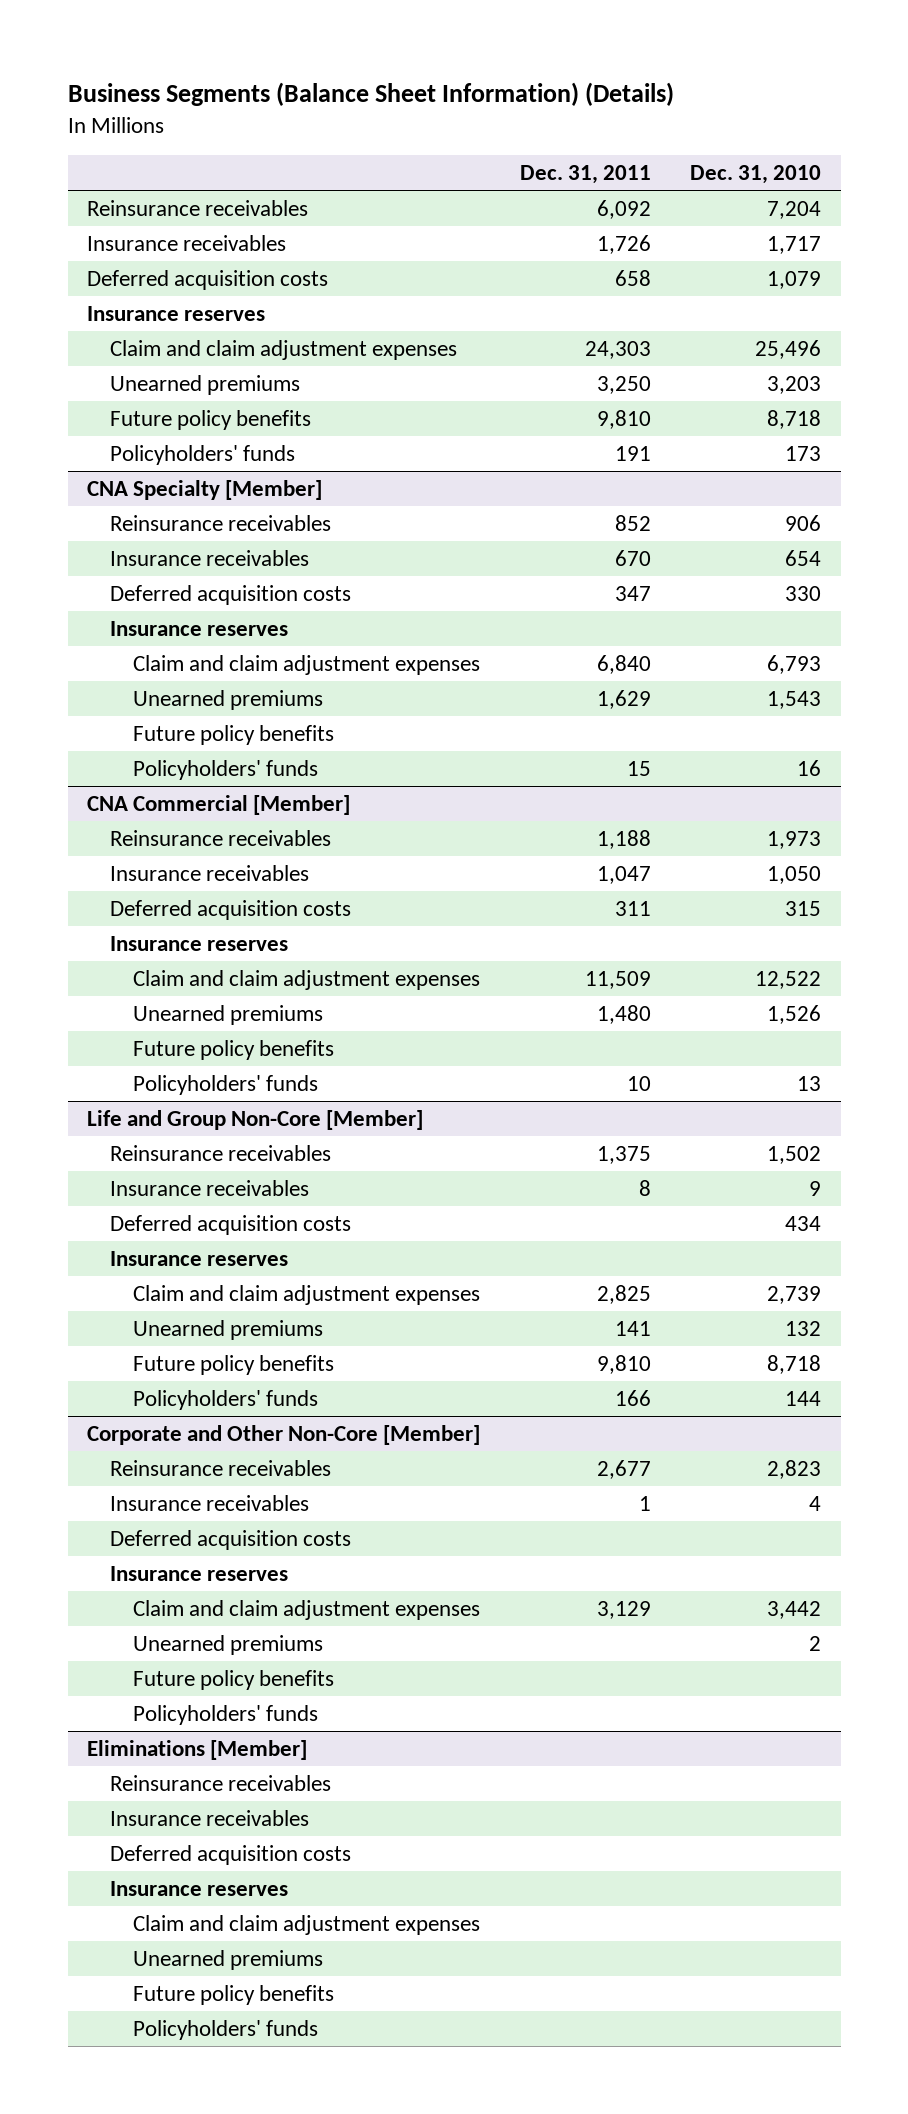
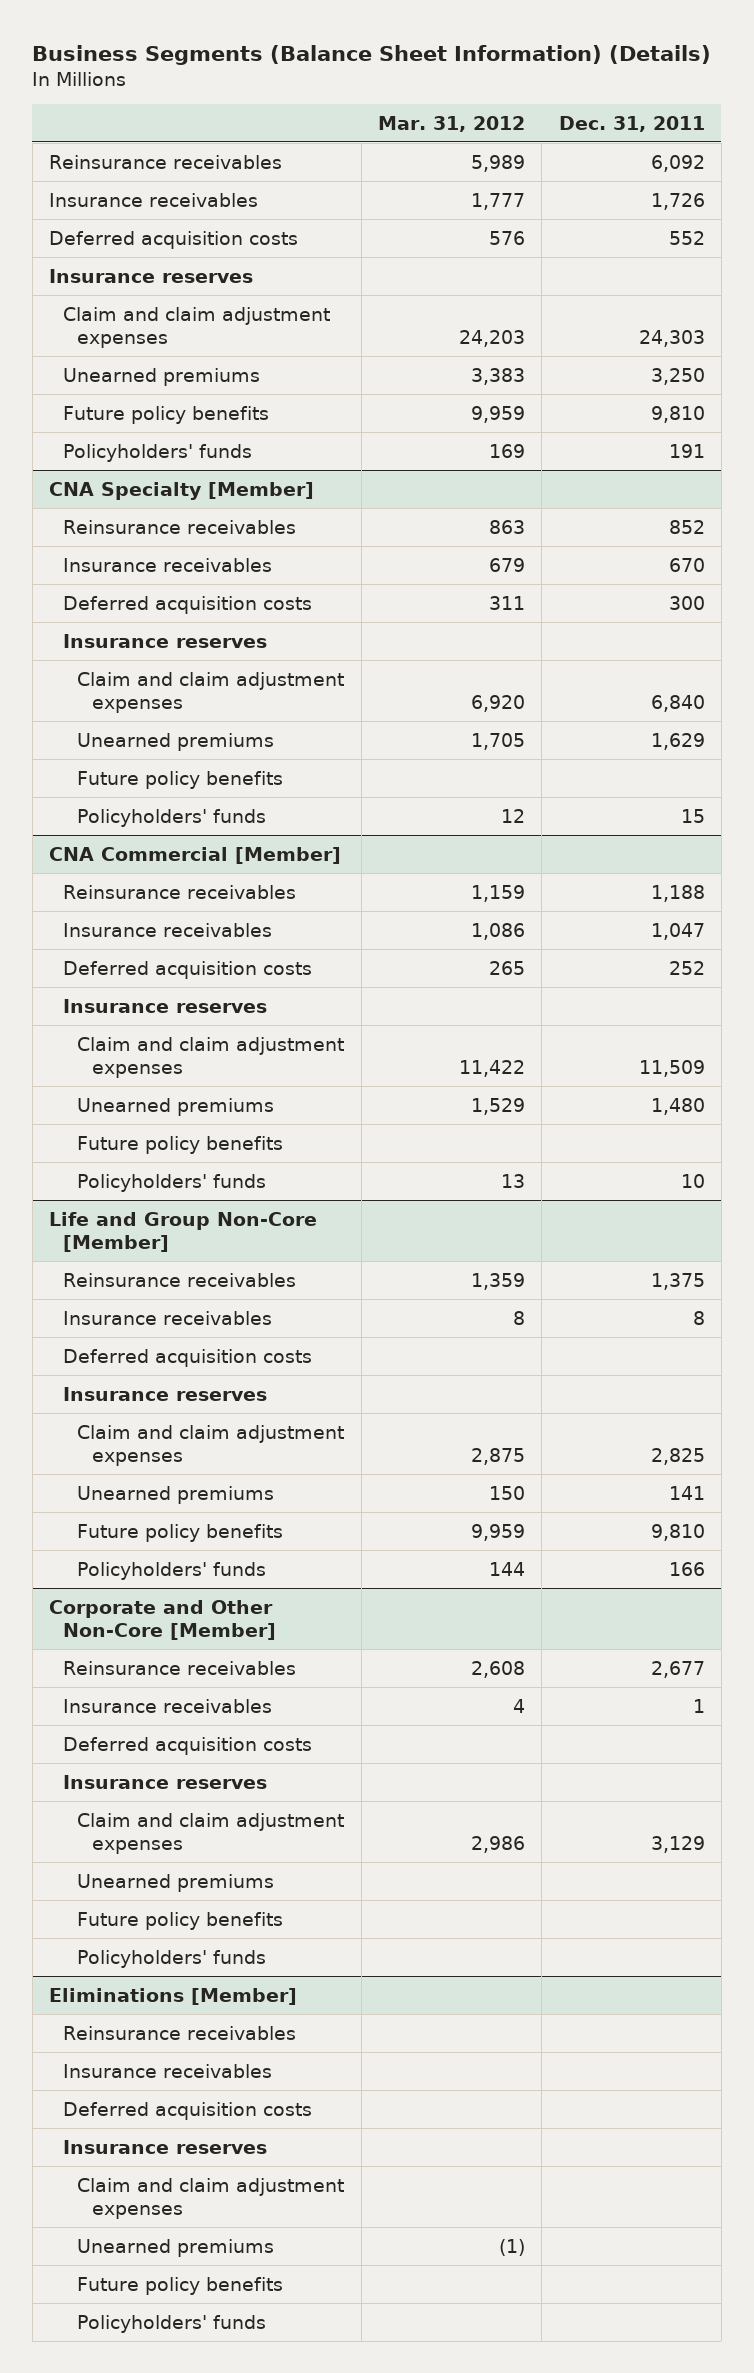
[690,165,822,185] Dec. 31, 2010 -> none
none -> [377,115,525,132] Mar. 31, 2012
[614,269,651,286] 658 -> [668,230,705,245] 552
[614,585,651,601] 347 -> [668,595,705,610] 300
[614,900,651,916] 311 -> [668,960,705,975] 252

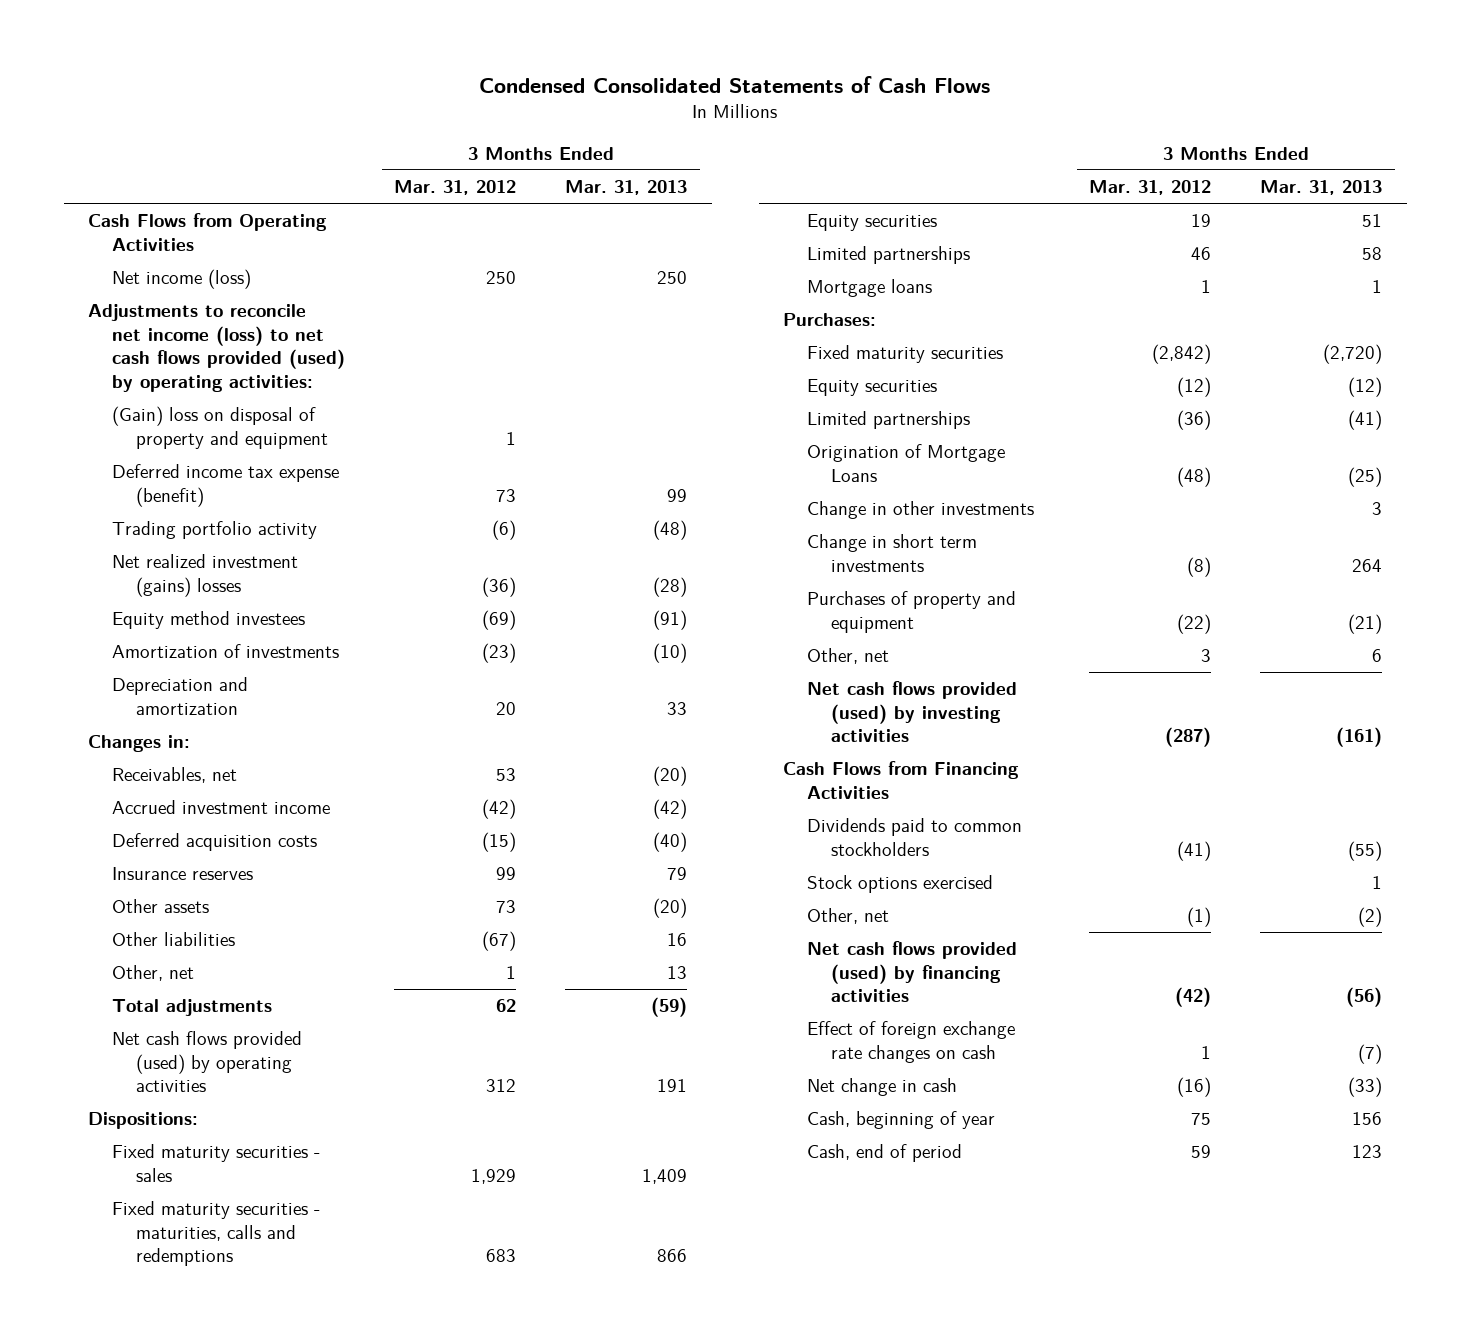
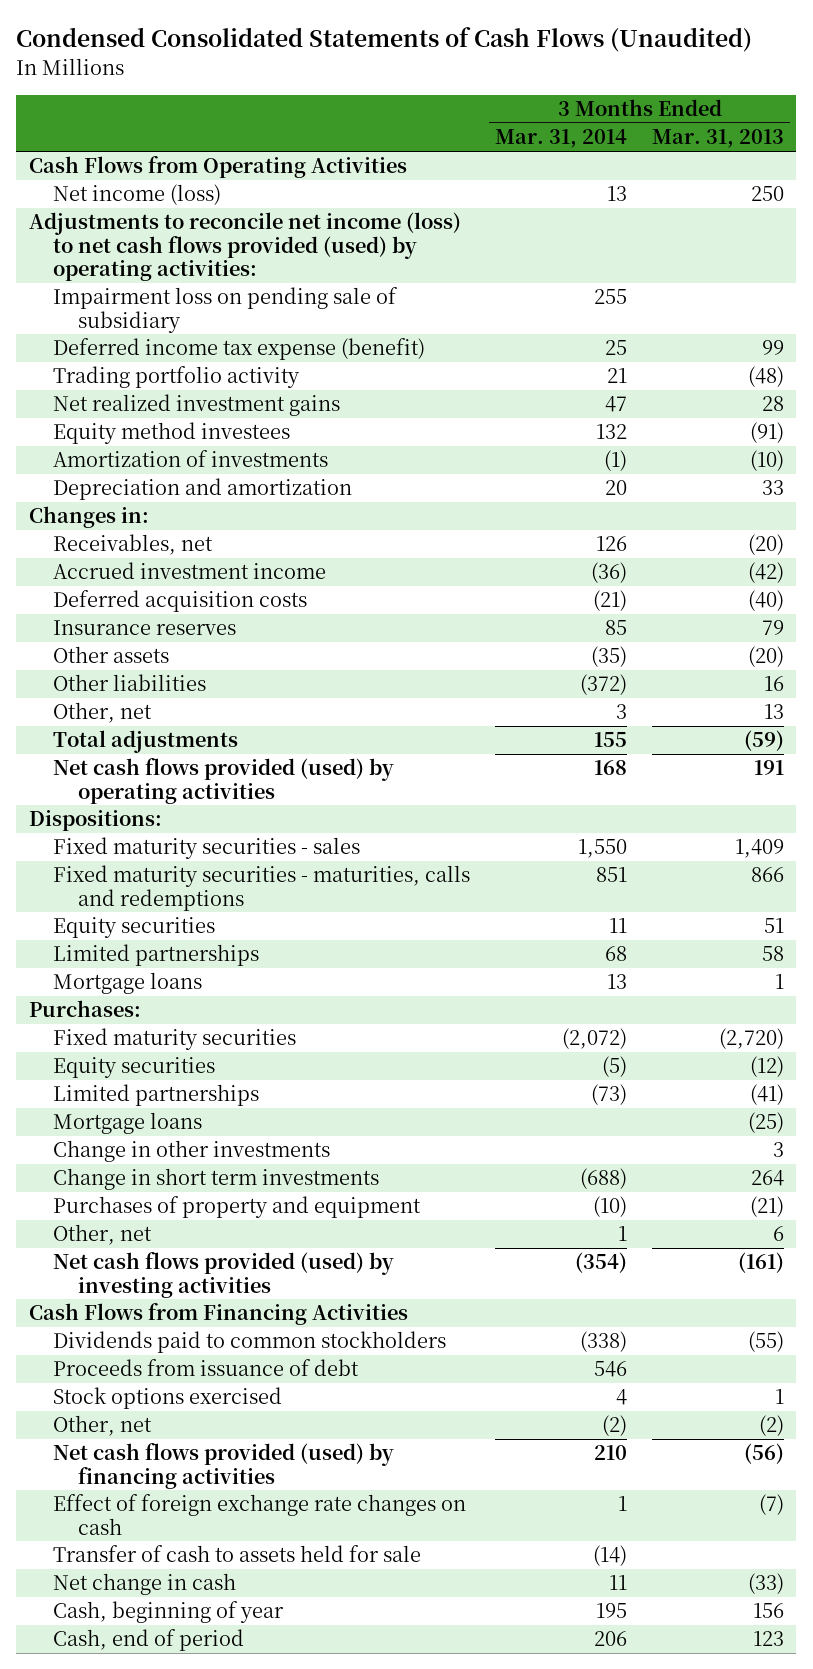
[479,75,991,93] Condensed Consolidated Statements of Cash Flows -> [16,27,753,53] Condensed Consolidated Statements of Cash Flows (Unaudited)
[394,180,517,196] Mar. 31, 2012 -> none
none -> [495,129,628,149] Mar. 31, 2014
[112,406,329,449] (Gain) loss on disposal of property and equipment -> none
none -> [53,287,399,333] Impairment loss on pending sale of subsidiary
[112,554,299,597] Net realized investment (gains) losses -> [53,394,341,417] Net realized investment gains
[653,576,688,597] (28) -> [761,396,784,412] 28
[807,444,1006,482] Origination of Mortgage Loans -> [53,1112,203,1135] Mortgage loans
none -> [53,1359,360,1377] Proceeds from issuance of debt
none -> [53,1545,422,1563] Transfer of cash to assets held for sale

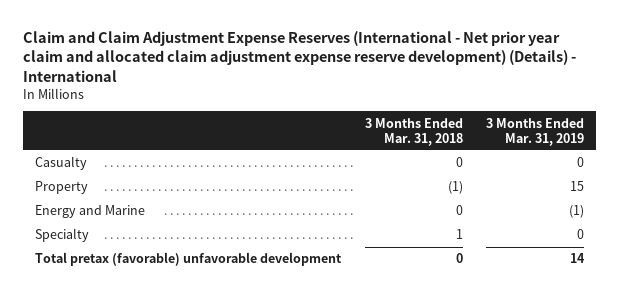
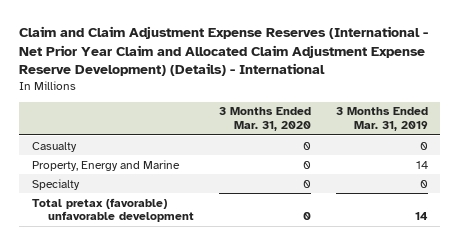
[23,30,577,82] Claim and Claim Adjustment Expense Reserves (International - Net prior year claim and allocated claim adjustment expense reserve development) (Details) - International -> [19,26,429,76] Claim and Claim Adjustment Expense Reserves (International - Net Prior Year Claim and Allocated Claim Adjustment Expense Reserve Development) (Details) - International
[364,117,463,146] 3 Months Ended Mar. 31, 2018 -> none
none -> [219,107,312,131] 3 Months Ended Mar. 31, 2020
[35,205,146,219] Energy and Marine -> none
[35,181,89,195] Property -> [31,159,180,171] Property, Energy and Marine
[570,181,585,192] 15 -> [415,160,428,169] 14

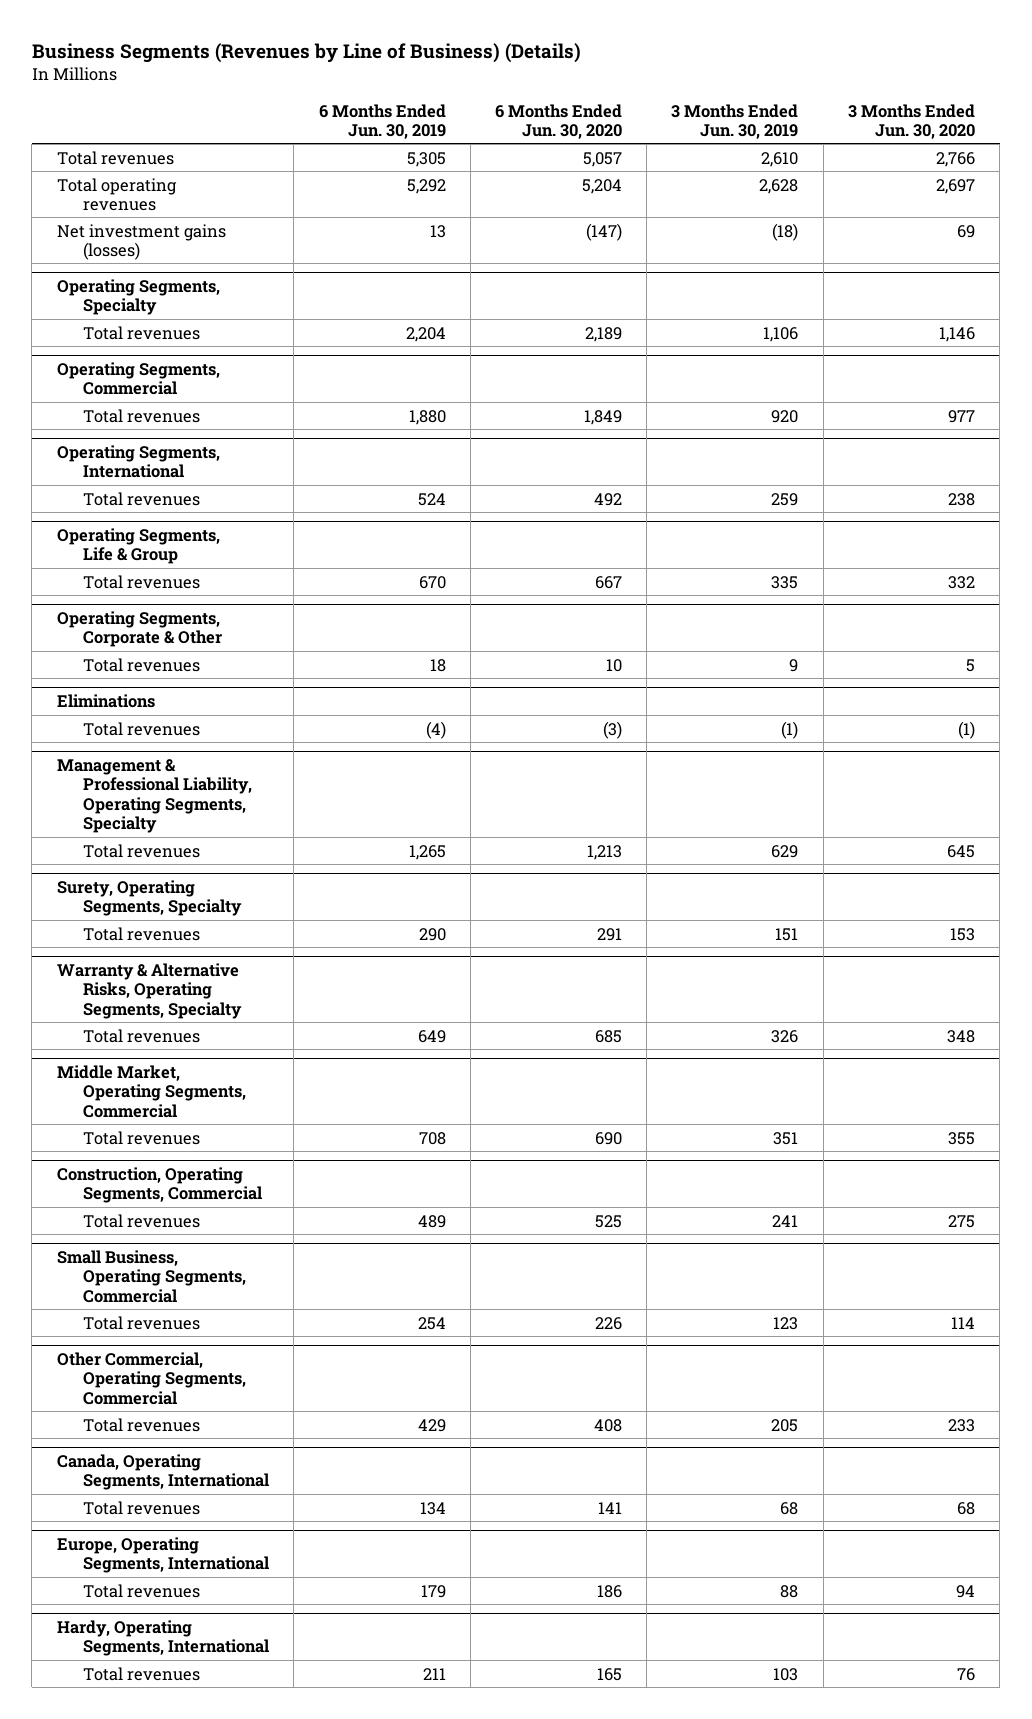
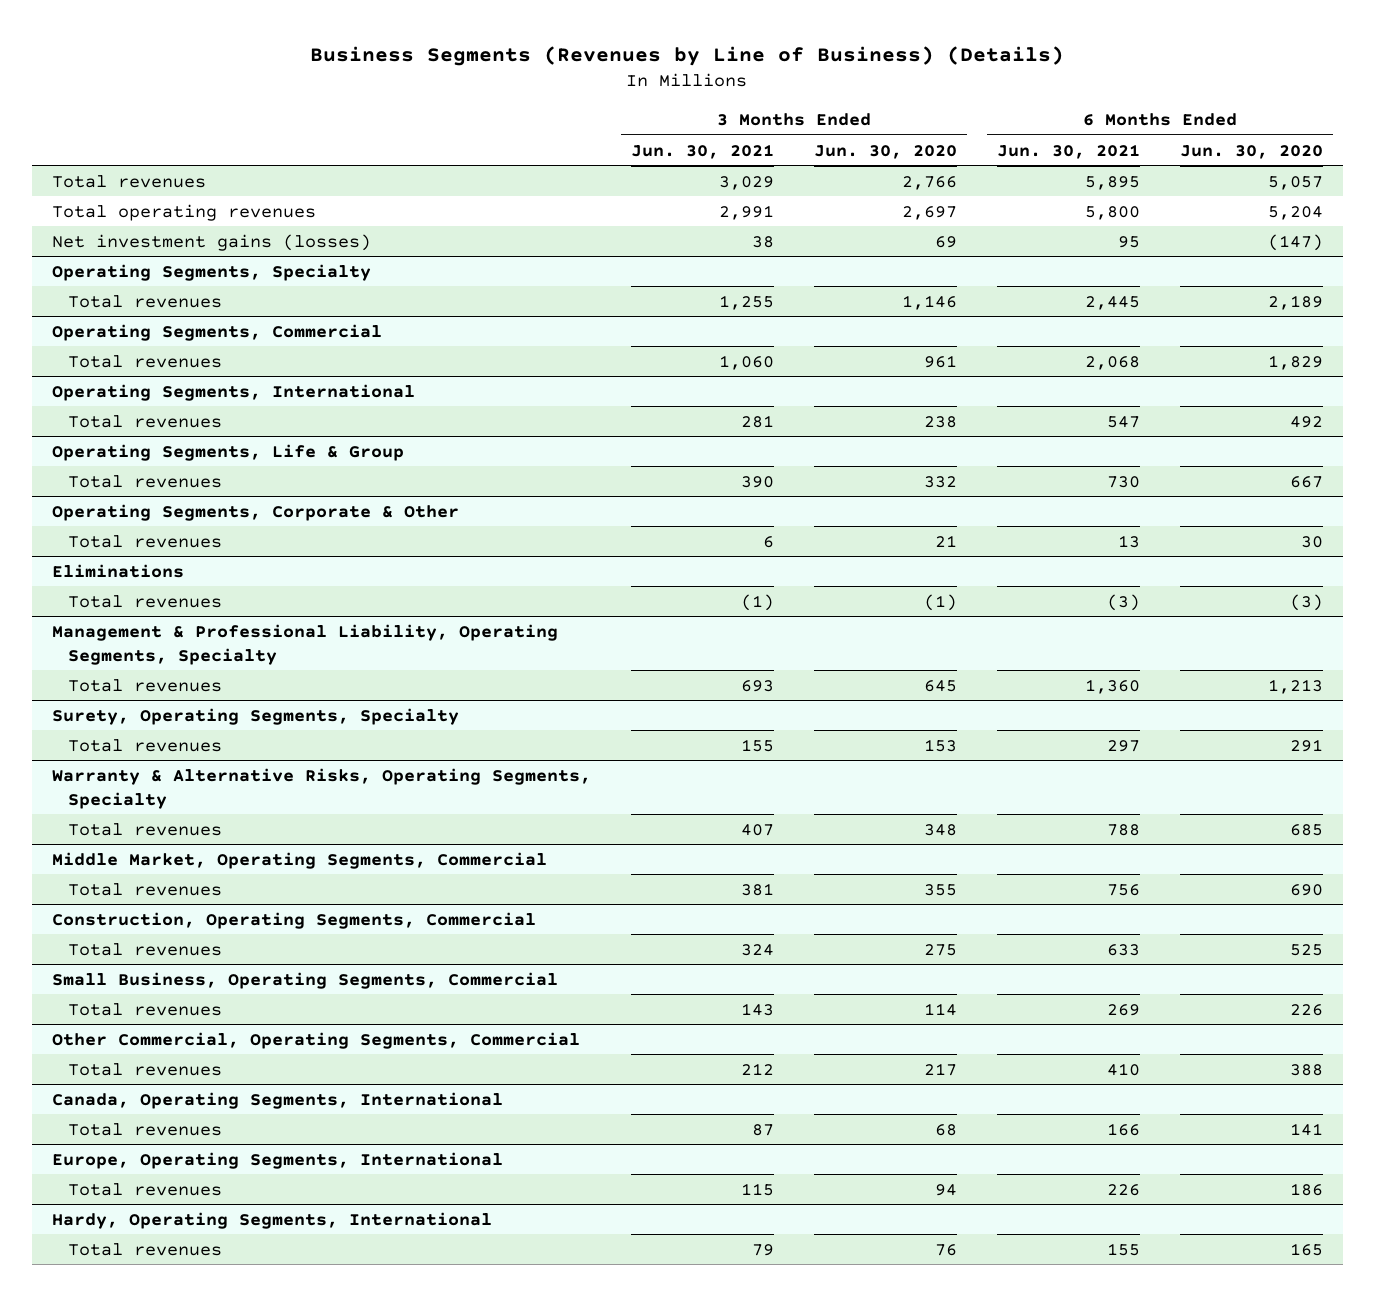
[318,103,446,139] 6 Months Ended Jun. 30, 2019 -> none
[671,103,799,139] 3 Months Ended Jun. 30, 2019 -> none
none -> [630,143,774,159] Jun. 30, 2021
none -> [996,143,1140,159] Jun. 30, 2021
[583,409,622,425] 1,849 -> [1267,354,1323,370] 1,829
[947,409,975,423] 977 -> [923,354,957,368] 961
[605,658,622,672] 10 -> [1300,535,1323,548] 30
[965,658,975,672] 5 -> [934,534,957,547] 21
[593,1418,622,1432] 408 -> [1289,1063,1323,1076] 388
[947,1418,975,1432] 233 -> [923,1062,957,1076] 217

